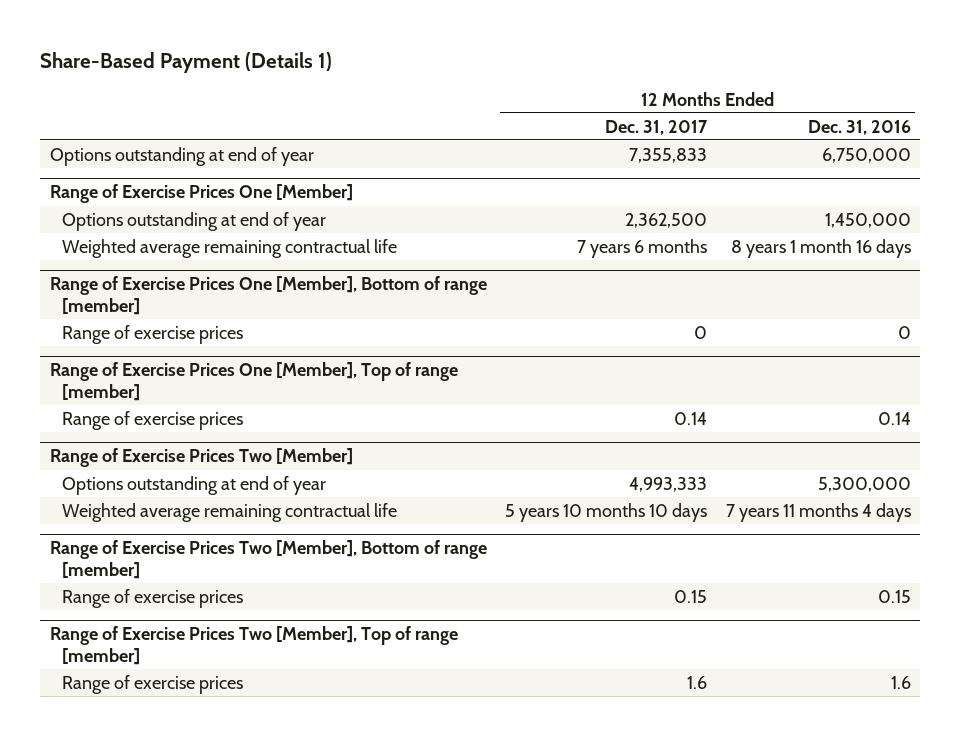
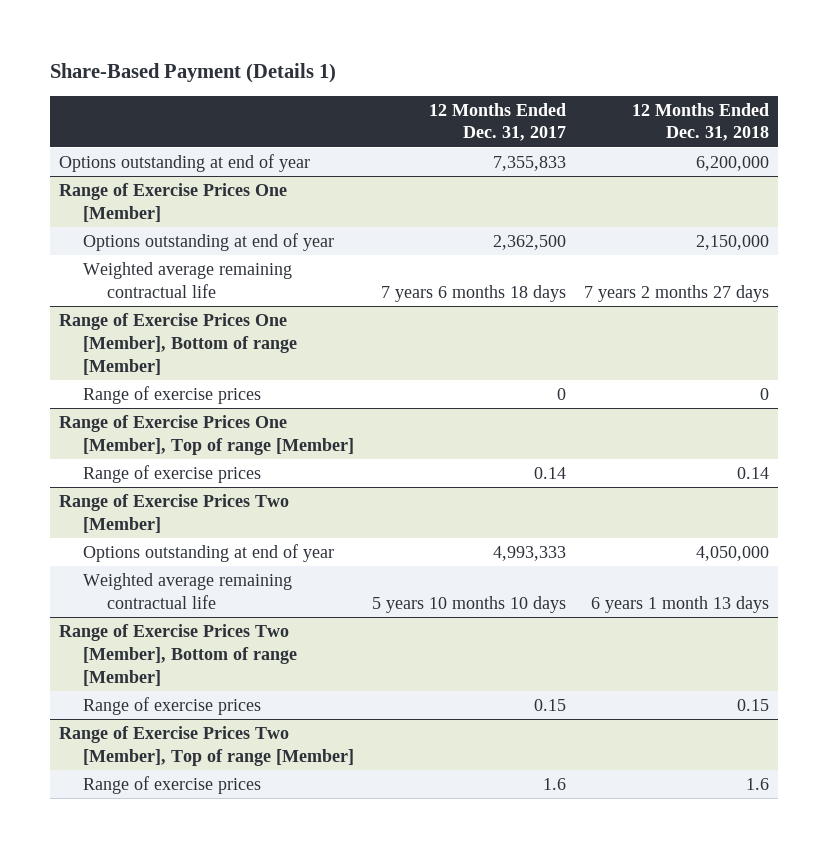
[807,119,911,135] Dec. 31, 2016 -> none
none -> [632,102,770,142] 12 Months Ended Dec. 31, 2018
[577,238,708,258] 7 years 6 months -> [381,284,567,302] 7 years 6 months 18 days
[49,276,487,315] Range of Exercise Prices One [Member], Bottom of range [member] -> [58,312,298,375] Range of Exercise Prices One [Member], Bottom of range [Member]
[49,362,458,401] Range of Exercise Prices One [Member], Top of range [member] -> [58,414,355,455] Range of Exercise Prices One [Member], Top of range [Member]
[49,540,487,579] Range of Exercise Prices Two [Member], Bottom of range [member] -> [58,623,298,686] Range of Exercise Prices Two [Member], Bottom of range [Member]
[49,626,458,665] Range of Exercise Prices Two [Member], Top of range [member] -> [58,725,355,766] Range of Exercise Prices Two [Member], Top of range [Member]

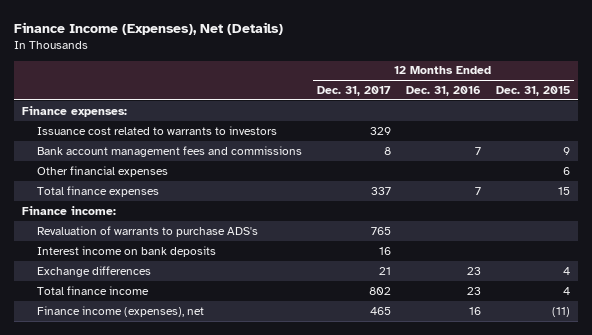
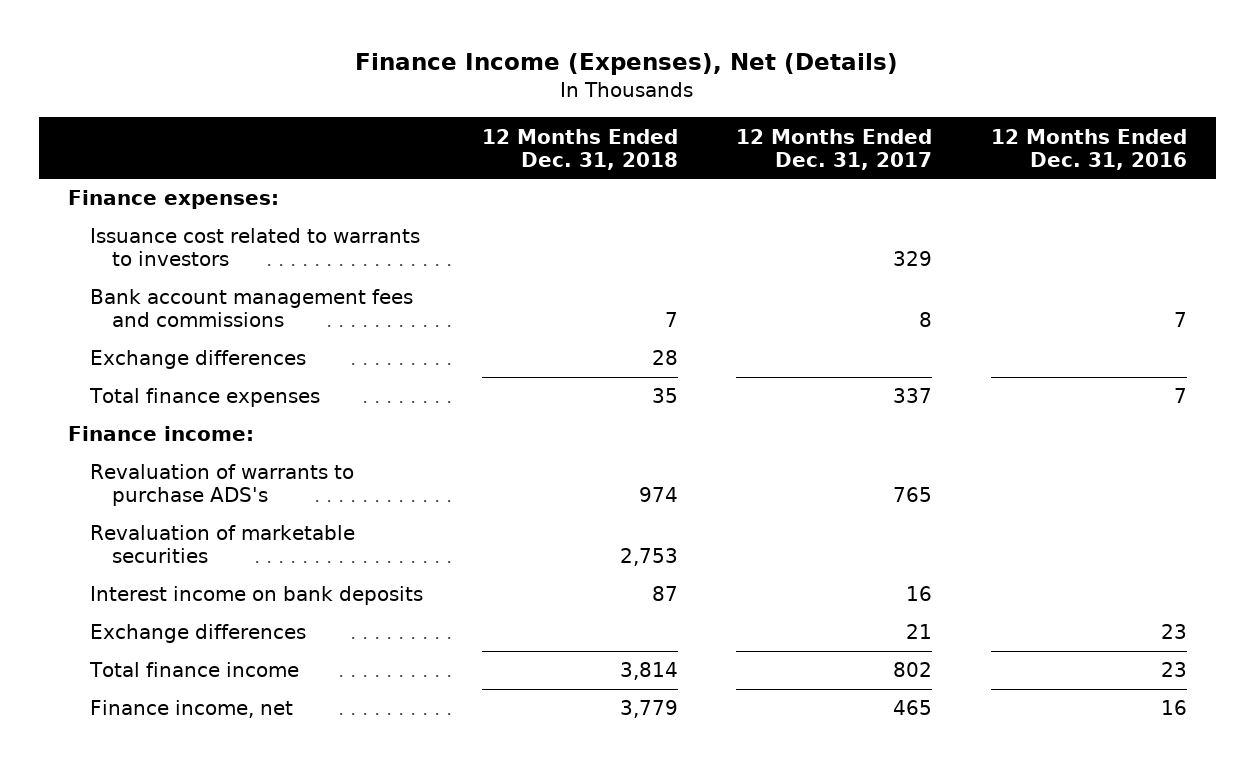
[495,86,570,97] Dec. 31, 2015 -> none
none -> [481,128,678,170] 12 Months Ended Dec. 31, 2018
[36,165,168,177] Other financial expenses -> none
none -> [90,350,307,370] Exchange differences
none -> [90,525,356,564] Revaluation of marketable securities
[36,305,204,317] Finance income (expenses), net -> [90,700,294,719] Finance income, net

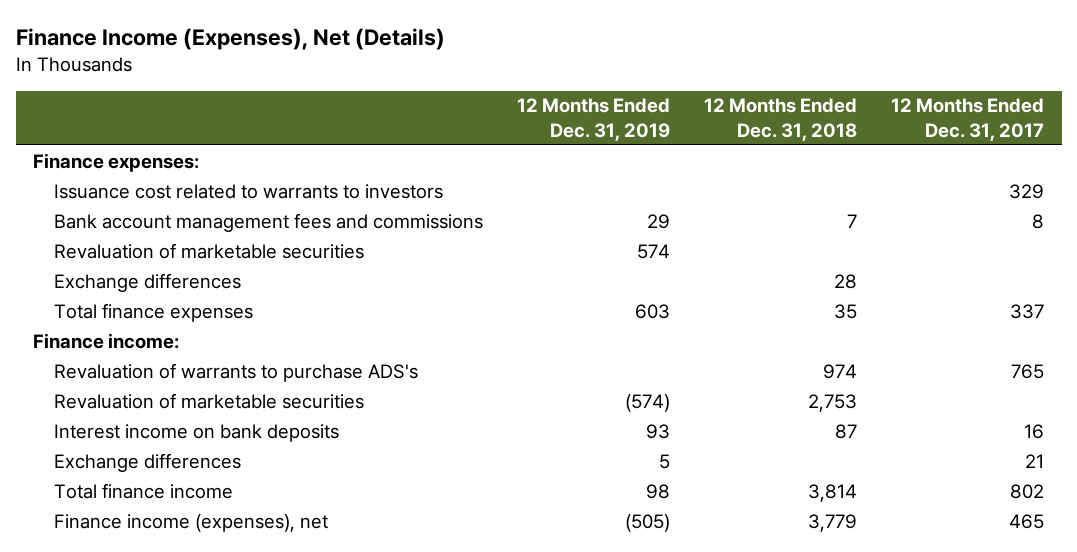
[990,128,1187,170] 12 Months Ended Dec. 31, 2016 -> none
none -> [517,98,671,141] 12 Months Ended Dec. 31, 2019
none -> [53,242,364,259] Revaluation of marketable securities
[90,700,294,719] Finance income, net -> [53,513,328,532] Finance income (expenses), net

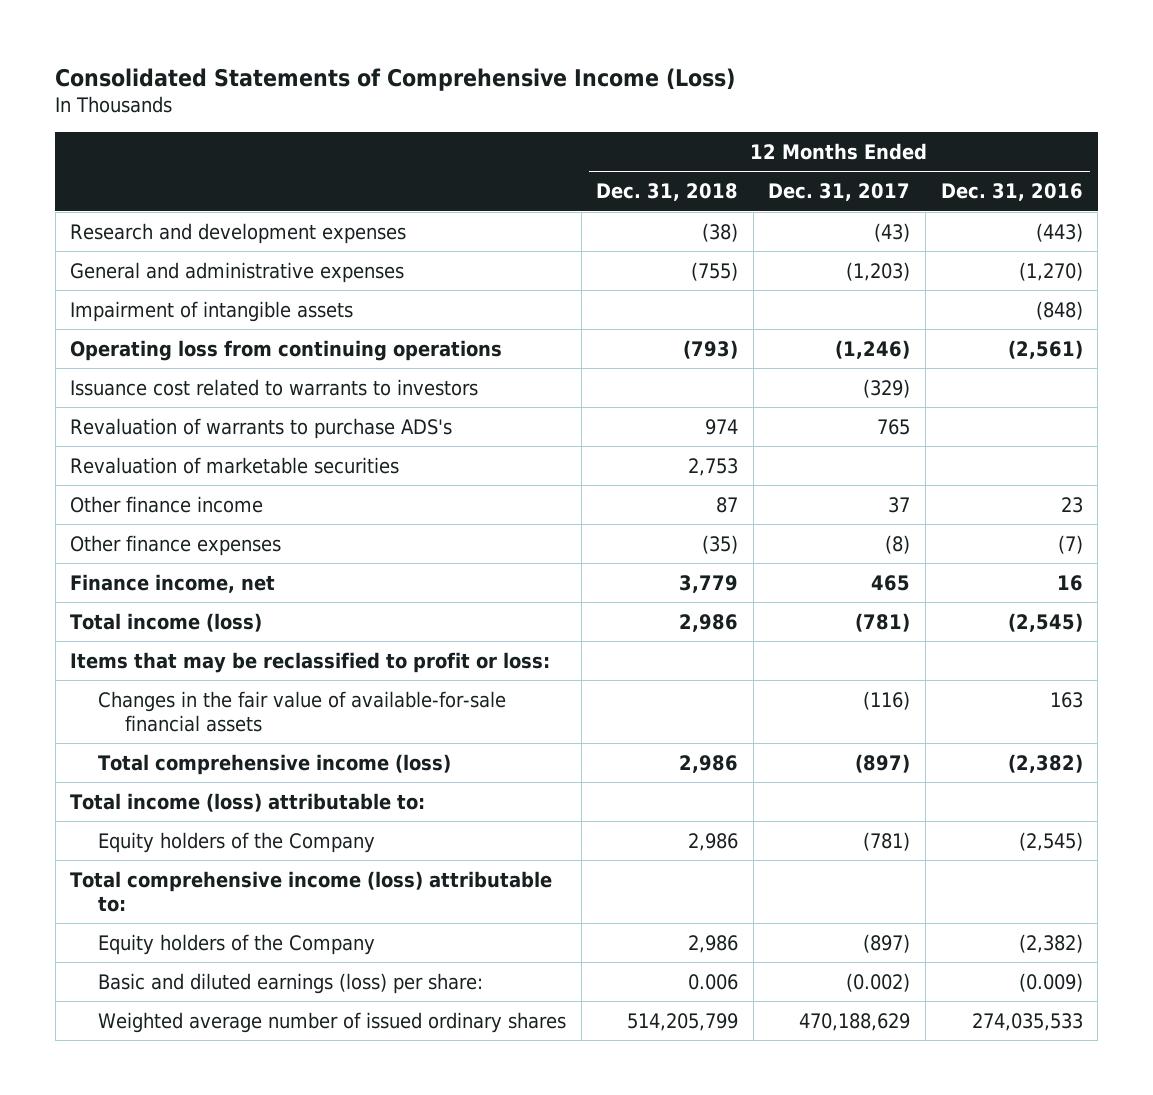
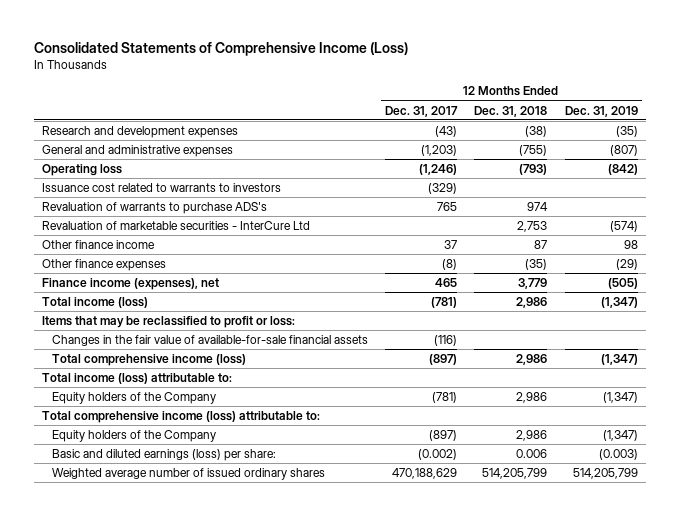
[940,183,1083,202] Dec. 31, 2016 -> none
none -> [564,105,638,117] Dec. 31, 2019
[70,300,354,322] Impairment of intangible assets -> none
[70,339,503,361] Operating loss from continuing operations -> [42,164,123,177] Operating loss
[70,456,400,474] Revaluation of marketable securities -> [42,221,311,231] Revaluation of marketable securities - InterCure Ltd
[70,573,276,593] Finance income, net -> [42,278,220,291] Finance income (expenses), net

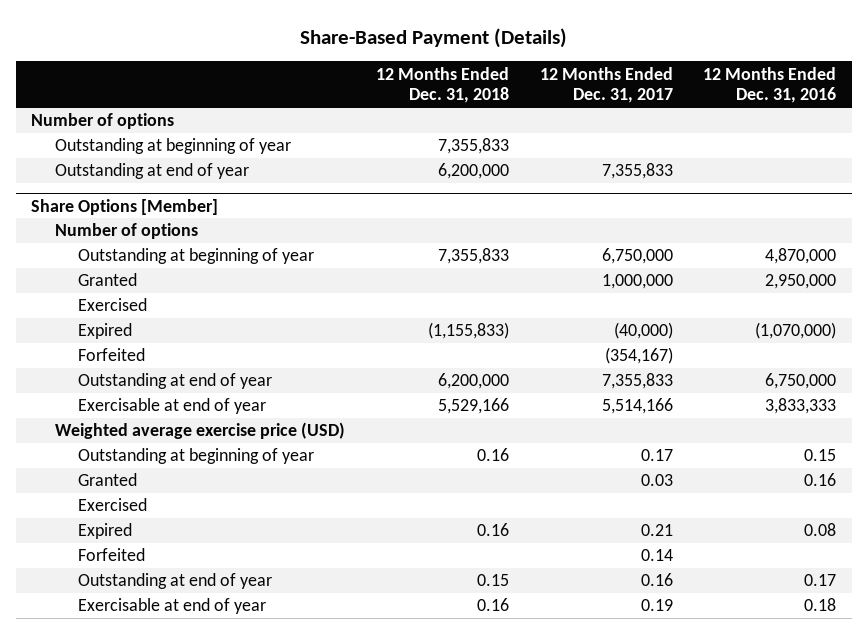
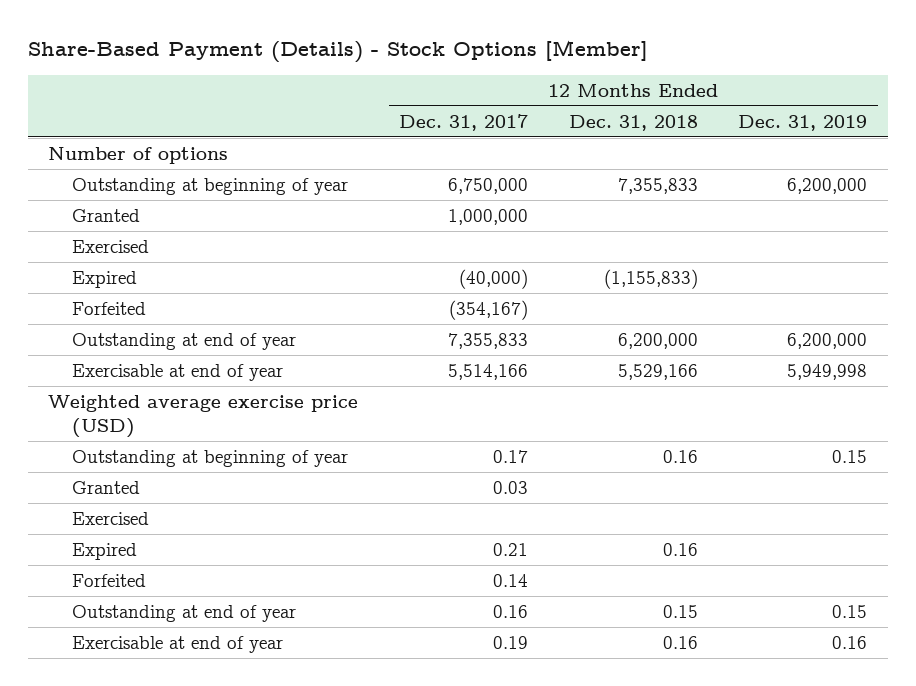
[299,27,567,48] Share-Based Payment (Details) -> [27,40,648,64] Share-Based Payment (Details) - Stock Options [Member]
[703,66,837,104] 12 Months Ended Dec. 31, 2016 -> none
none -> [738,114,868,131] Dec. 31, 2019
[54,138,291,155] Outstanding at beginning of year -> none
[54,163,249,180] Outstanding at end of year -> none
[31,198,219,215] Share Options [Member] -> none
[54,223,198,240] Number of options -> none

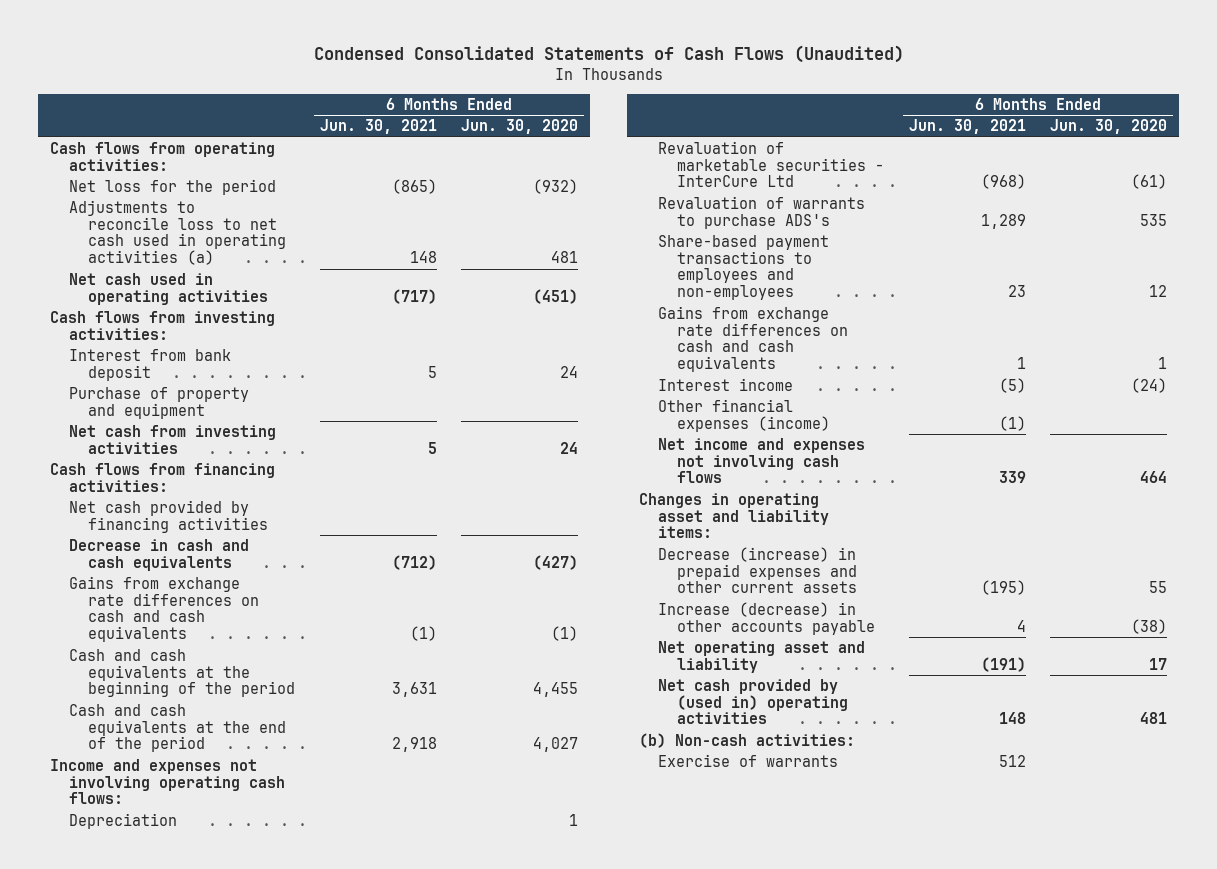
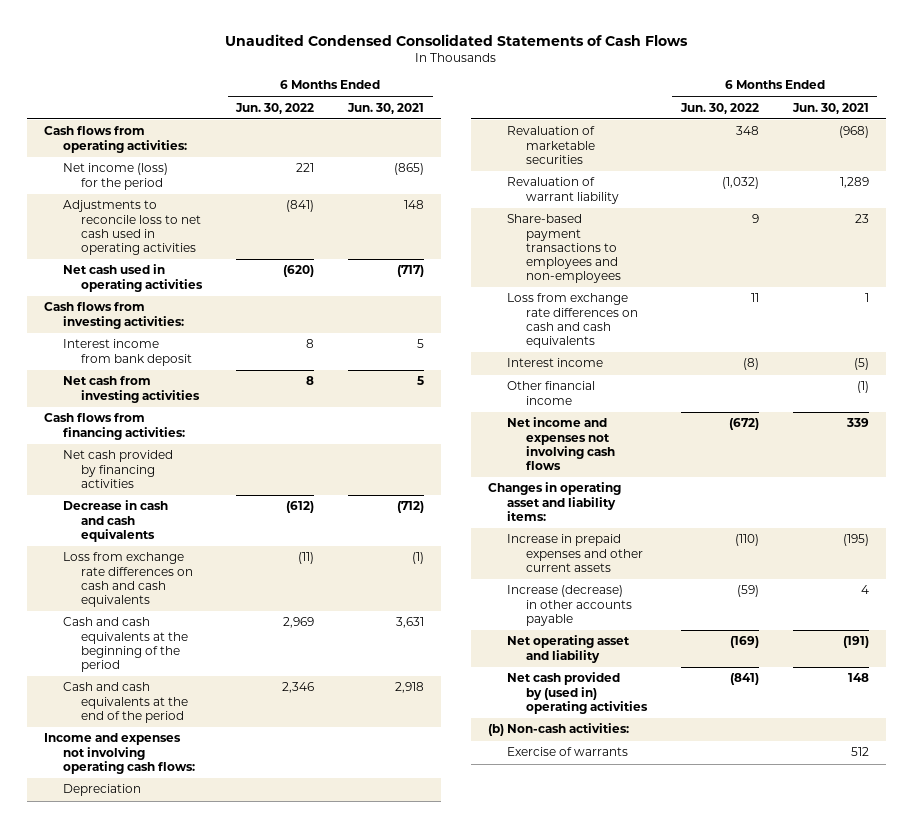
[313,45,904,64] Condensed Consolidated Statements of Cash Flows (Unaudited) -> [225,33,689,46] Unaudited Condensed Consolidated Statements of Cash Flows
[461,119,579,135] Jun. 30, 2020 -> none
none -> [235,102,315,114] Jun. 30, 2022
[69,178,277,195] Net loss for the period -> [62,163,168,190] Net income (loss) for the period
[69,199,287,266] Adjustments to reconcile loss to net cash used in operating activities (a) -> [62,200,202,255] Adjustments to reconcile loss to net cash used in operating activities
[69,386,250,419] Purchase of property and equipment -> none
[69,348,232,381] Interest from bank deposit -> [62,339,193,366] Interest income from bank deposit
[69,575,260,643] Gains from exchange rate differences on cash and cash equivalents -> [62,552,194,607] Loss from exchange rate differences on cash and cash equivalents
[658,140,885,188] Revaluation of marketable securities - InterCure Ltd -> [507,126,596,164] Revaluation of marketable securities
[658,195,866,229] Revaluation of warrants to purchase ADS's -> [507,177,619,204] Revaluation of warrant liability
[658,305,849,373] Gains from exchange rate differences on cash and cash equivalents -> [507,293,638,348] Loss from exchange rate differences on cash and cash equivalents
[658,398,831,432] Other financial expenses (income) -> [507,381,596,405] Other financial income
[658,546,858,594] Decrease (increase) in prepaid expenses and other current assets -> [507,534,643,572] Increase in prepaid expenses and other current assets

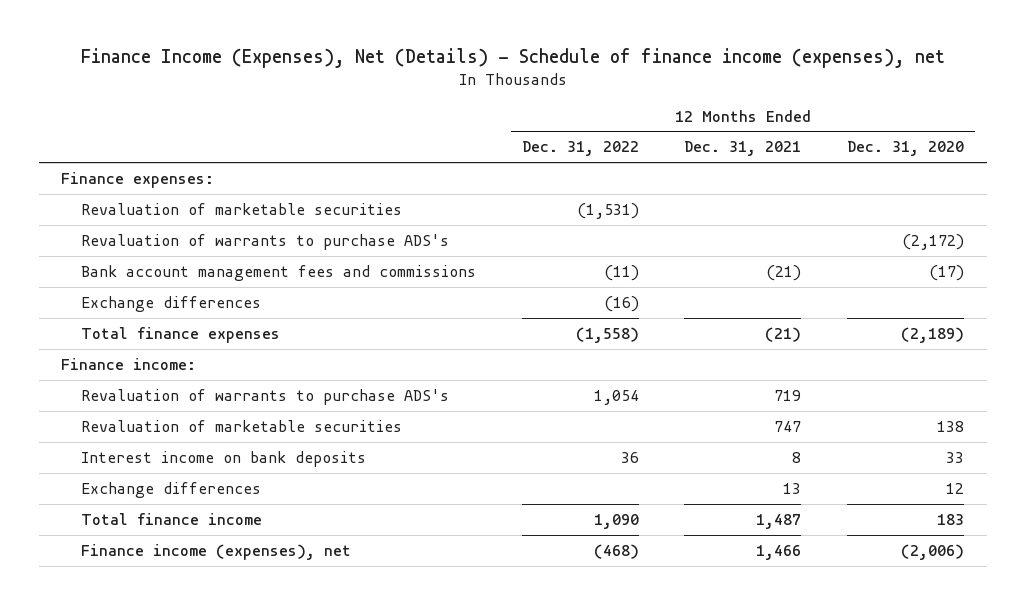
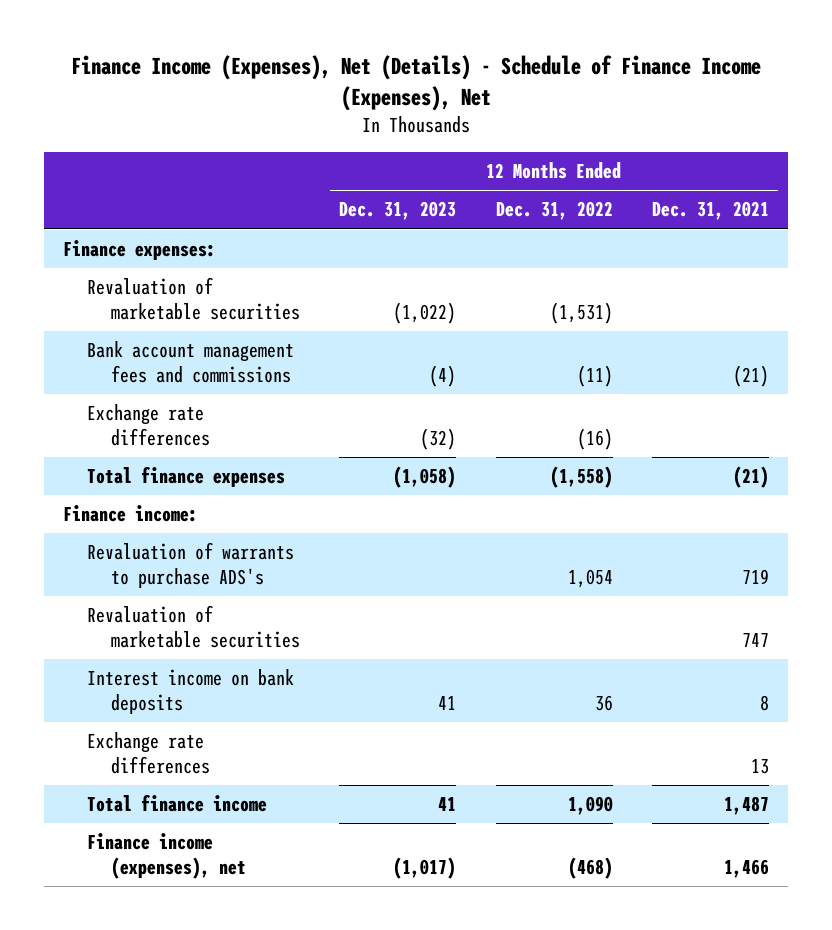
[80,48,945,69] Finance Income (Expenses), Net (Details) - Schedule of finance income (expenses), net -> [70,55,761,112] Finance Income (Expenses), Net (Details) - Schedule of Finance Income (Expenses), Net
[846,141,964,157] Dec. 31, 2020 -> none
none -> [339,201,457,221] Dec. 31, 2023
[81,233,450,250] Revaluation of warrants to purchase ADS's -> none
[81,295,262,312] Exchange differences -> [87,404,211,446] Exchange rate differences
[81,481,262,498] Exchange differences -> [87,732,211,774] Exchange rate differences

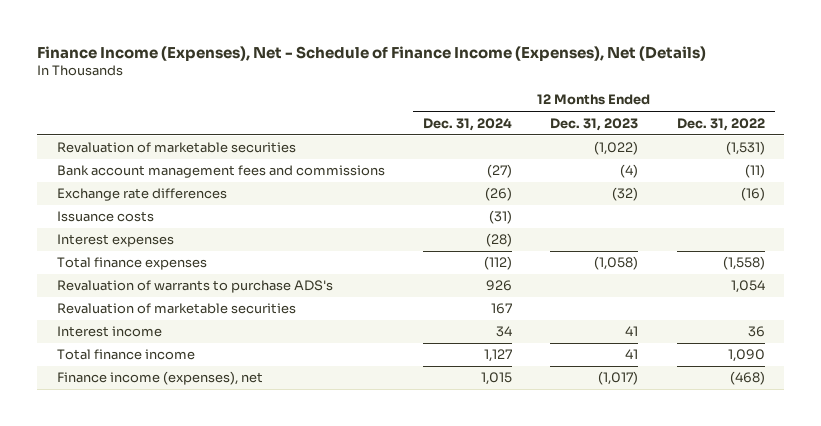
[70,55,761,112] Finance Income (Expenses), Net (Details) - Schedule of Finance Income (Expenses), Net -> [37,45,707,61] Finance Income (Expenses), Net - Schedule of Finance Income (Expenses), Net (Details)
[651,201,769,221] Dec. 31, 2021 -> none
none -> [422,117,512,131] Dec. 31, 2024
[63,240,217,261] Finance expenses: -> none
none -> [56,211,154,223] Issuance costs
none -> [56,234,174,248] Interest expenses
[63,505,199,523] Finance income: -> none
[87,732,211,774] Exchange rate differences -> none
[87,669,295,714] Interest income on bank deposits -> [56,326,162,338] Interest income

